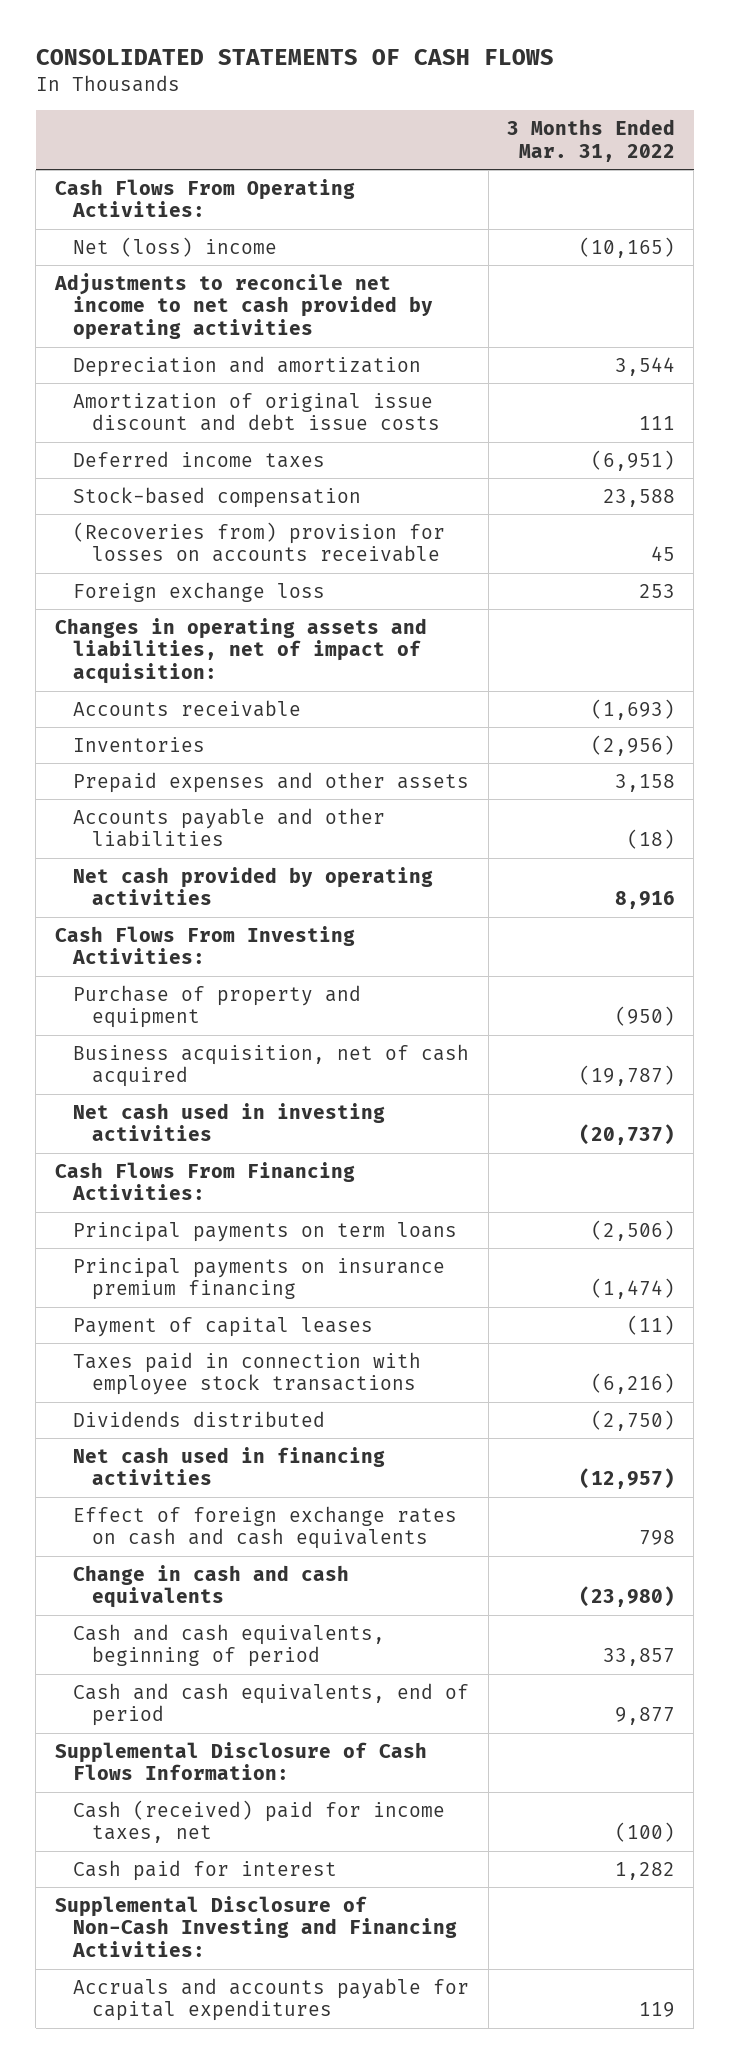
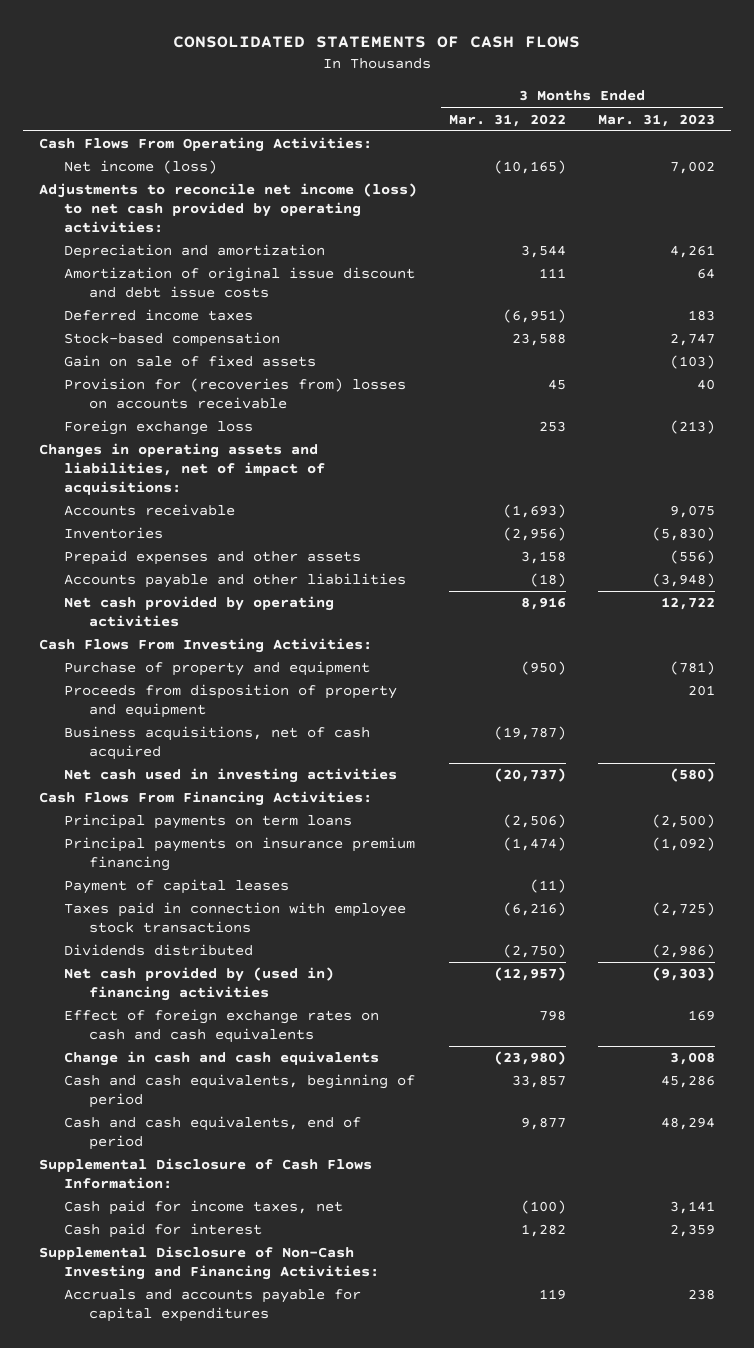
none -> [598,113,716,127] Mar. 31, 2023
[73,236,278,257] Net (loss) income -> [63,160,217,175] Net income (loss)
[53,272,434,341] Adjustments to reconcile net income to net cash provided by operating activities -> [39,183,418,233] Adjustments to reconcile net income (loss) to net cash provided by operating activities:
none -> [63,355,316,368] Gain on sale of fixed assets
[73,521,446,563] (Recoveries from) provision for losses on accounts receivable -> [63,378,406,410] Provision for (recoveries from) losses on accounts receivable
[54,617,427,685] Changes in operating assets and liabilities, net of impact of acquisition: -> [39,443,325,495] Changes in operating assets and liabilities, net of impact of acquisitions:
none -> [63,684,397,719] Proceeds from disposition of property and equipment
[73,1043,470,1088] Business acquisition, net of cash acquired -> [63,726,370,761] Business acquisitions, net of cash acquired
[73,1446,386,1486] Net cash used in financing activities -> [63,967,334,1002] Net cash provided by (used in) financing activities
[73,1799,446,1844] Cash (received) paid for income taxes, net -> [63,1200,343,1216] Cash paid for income taxes, net

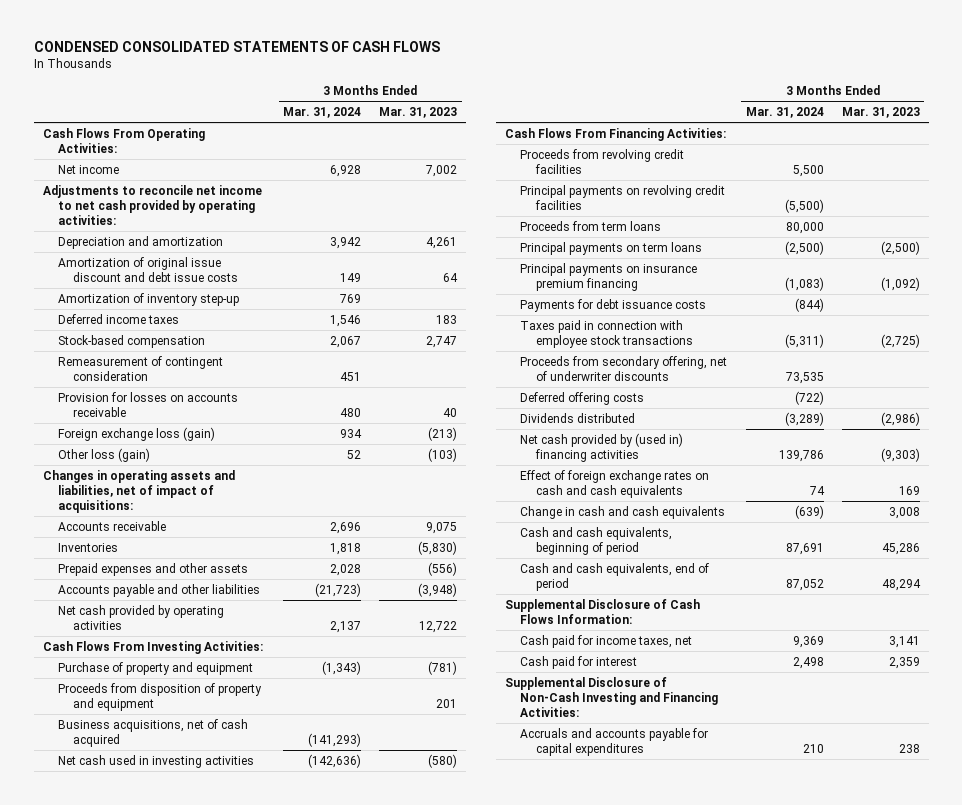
[173,36,581,49] CONSOLIDATED STATEMENTS OF CASH FLOWS -> [33,41,440,53] CONDENSED CONSOLIDATED STATEMENTS OF CASH FLOWS
[449,113,567,127] Mar. 31, 2022 -> none
none -> [283,107,362,119] Mar. 31, 2024
[63,160,217,175] Net income (loss) -> [58,164,120,174] Net income
[39,183,418,233] Adjustments to reconcile net income (loss) to net cash provided by operating activities: -> [42,184,262,225] Adjustments to reconcile net income to net cash provided by operating activities:
none -> [58,292,240,306] Amortization of inventory step-up
[63,355,316,368] Gain on sale of fixed assets -> none
none -> [58,355,224,381] Remeasurement of contingent consideration
[63,378,406,410] Provision for (recoveries from) losses on accounts receivable -> [58,391,239,417] Provision for losses on accounts receivable
[63,420,253,436] Foreign exchange loss -> [58,426,216,441] Foreign exchange loss (gain)
none -> [58,447,151,462] Other loss (gain)
none -> [520,148,685,174] Proceeds from revolving credit facilities
none -> [520,184,726,210] Principal payments on revolving credit facilities
none -> [520,220,662,231] Proceeds from term loans
[63,879,289,895] Payment of capital leases -> none
none -> [520,298,707,312] Payments for debt issuance costs
none -> [520,355,728,381] Proceeds from secondary offering, net of underwriter discounts
none -> [520,391,645,405] Deferred offering costs

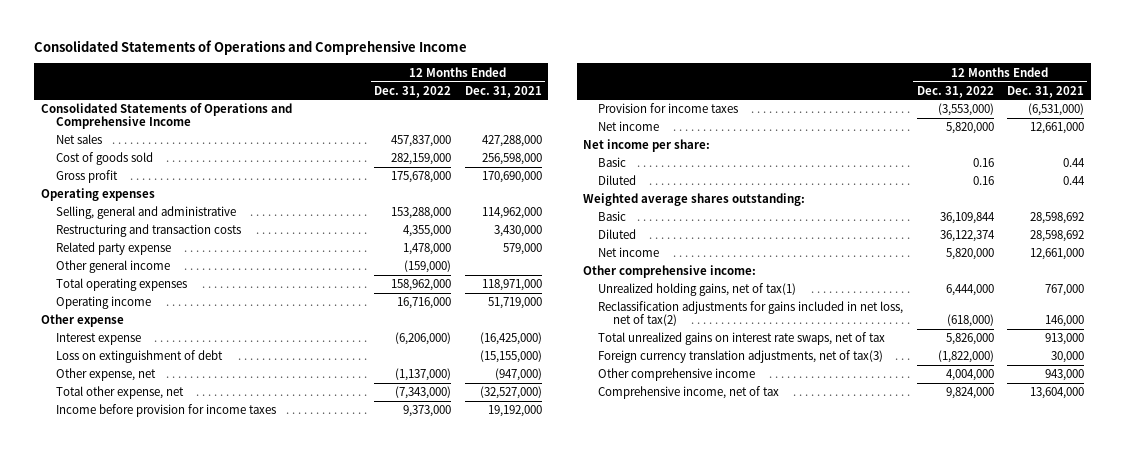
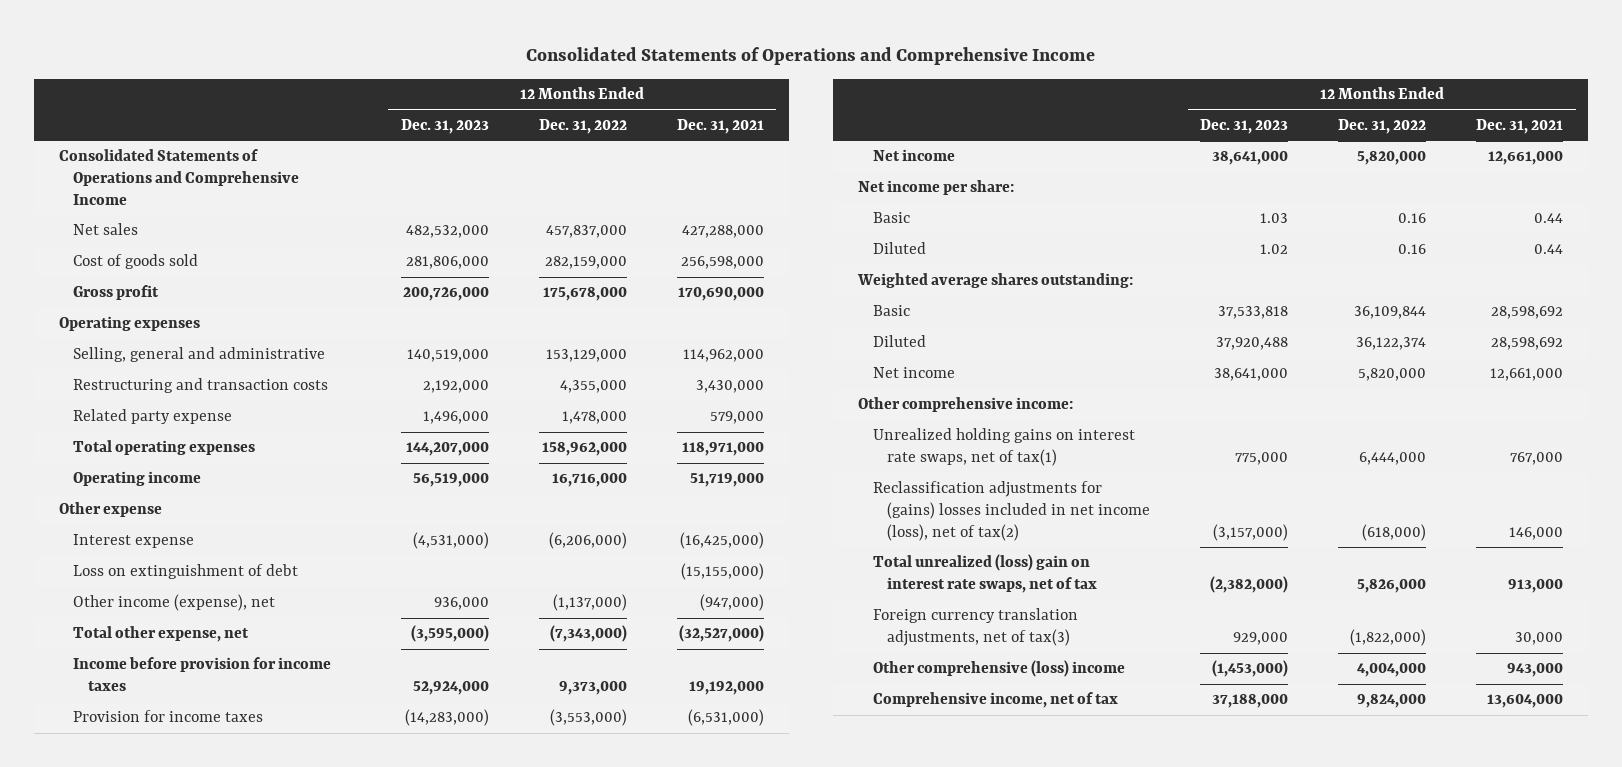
none -> [400,119,489,135] Dec. 31, 2023
[391,207,452,220] 153,288,000 -> [545,349,627,363] 153,129,000
[55,260,170,274] Other general income -> none
[55,368,156,382] Other expense, net -> [73,594,276,612] Other income (expense), net
[598,283,797,297] Unrealized holding gains, net of tax(1) -> [872,428,1135,467] Unrealized holding gains on interest rate swaps, net of tax(1)
[598,301,904,327] Reclassification adjustments for gains included in net loss, net of tax(2) -> [872,481,1151,541] Reclassification adjustments for (gains) losses included in net income (loss), net of tax(2)
[598,332,886,346] Total unrealized gains on interest rate swaps, net of tax -> [872,554,1098,594] Total unrealized (loss) gain on interest rate swaps, net of tax
[598,368,756,382] Other comprehensive income -> [872,660,1125,678] Other comprehensive (loss) income

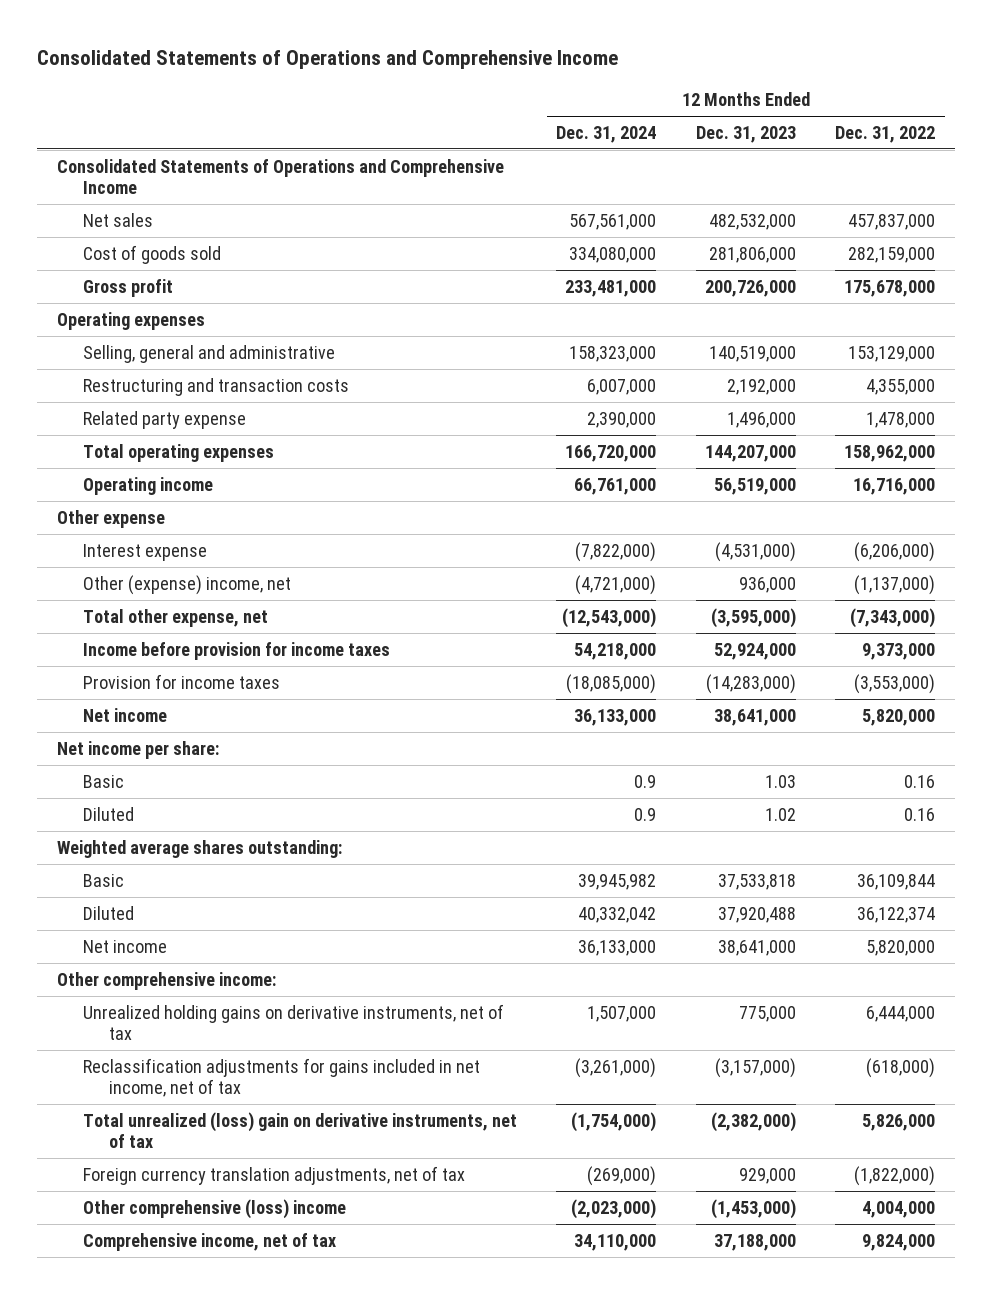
[676,119,764,135] Dec. 31, 2021 -> none
none -> [556,125,657,143] Dec. 31, 2024
[73,564,299,580] Loss on extinguishment of debt -> none
[73,594,276,612] Other income (expense), net -> [83,574,292,595] Other (expense) income, net
[872,428,1135,467] Unrealized holding gains on interest rate swaps, net of tax(1) -> [83,1003,505,1040] Unrealized holding gains on derivative instruments, net of tax
[872,481,1151,541] Reclassification adjustments for (gains) losses included in net income (loss), net of tax(2) -> [83,1057,481,1097] Reclassification adjustments for gains included in net income, net of tax
[872,554,1098,594] Total unrealized (loss) gain on interest rate swaps, net of tax -> [83,1111,518,1148] Total unrealized (loss) gain on derivative instruments, net of tax
[872,608,1078,647] Foreign currency translation adjustments, net of tax(3) -> [83,1165,466,1185] Foreign currency translation adjustments, net of tax

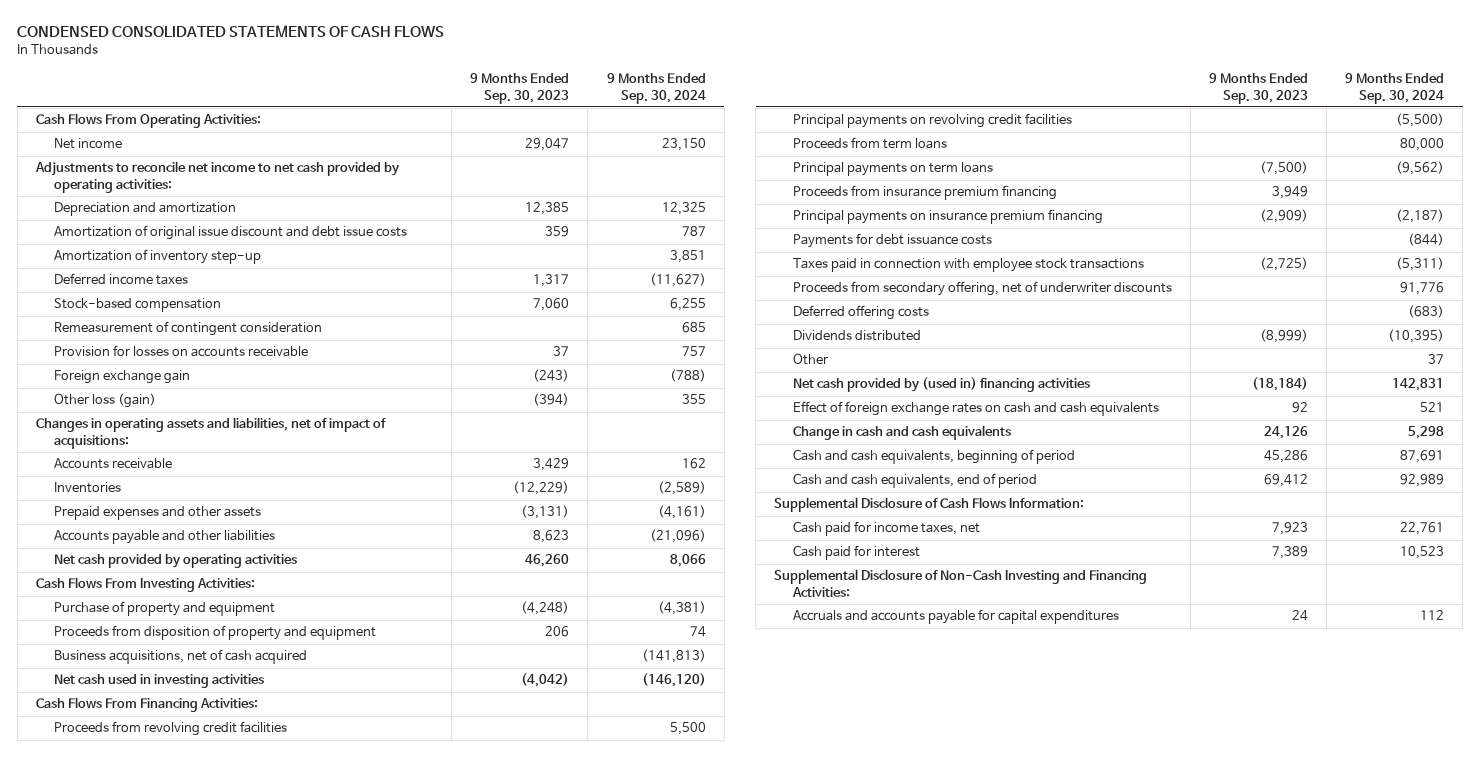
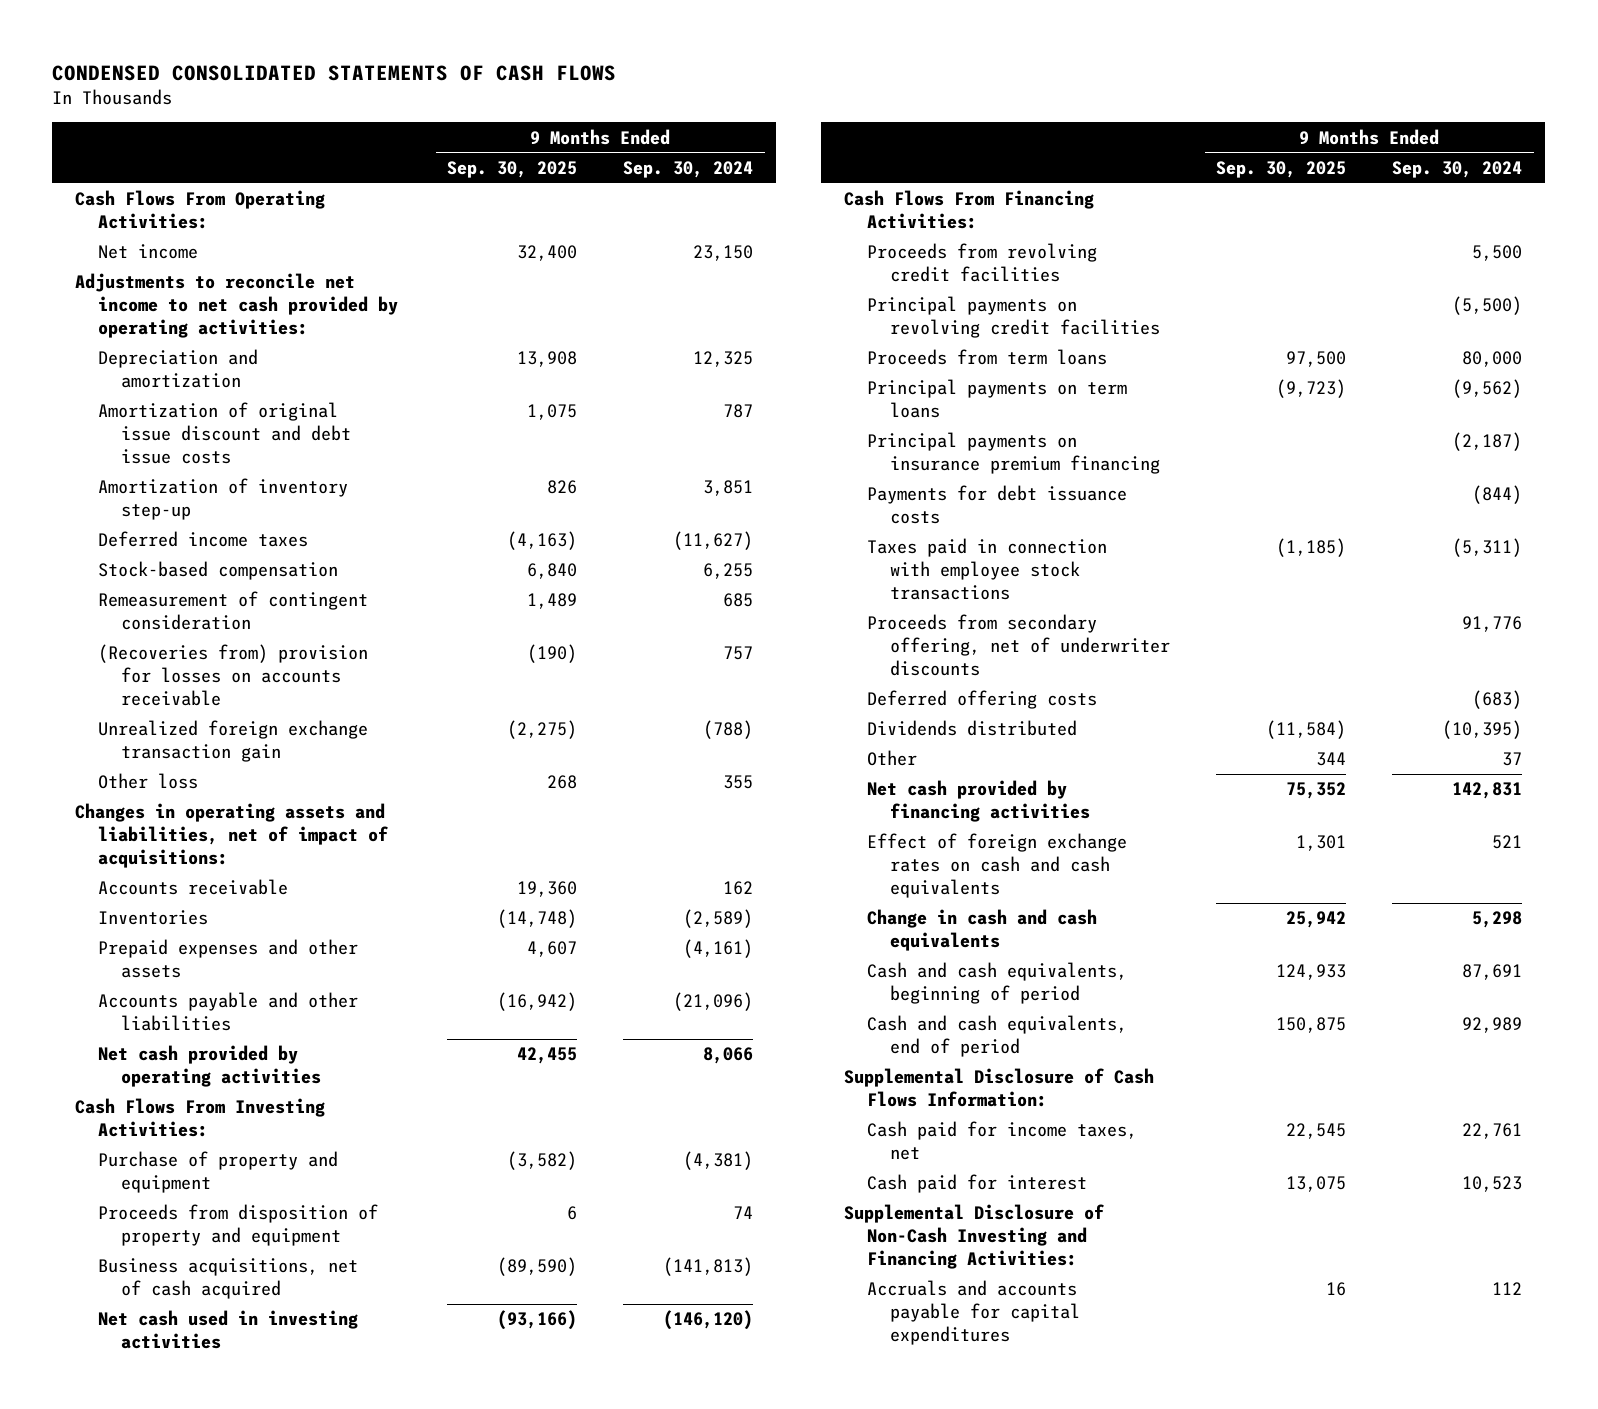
[470,73,570,104] 9 Months Ended Sep. 30, 2023 -> none
none -> [447,161,578,179] Sep. 30, 2025
[54,345,309,358] Provision for losses on accounts receivable -> [98,644,369,707] (Recoveries from) provision for losses on accounts receivable
[54,370,191,385] Foreign exchange gain -> [98,720,369,763] Unrealized foreign exchange transaction gain
[54,393,157,409] Other loss (gain) -> [98,773,199,790] Other loss
[792,185,1057,201] Proceeds from insurance premium financing -> none
[792,377,1090,393] Net cash provided by (used in) financing activities -> [867,780,1091,823] Net cash provided by financing activities

